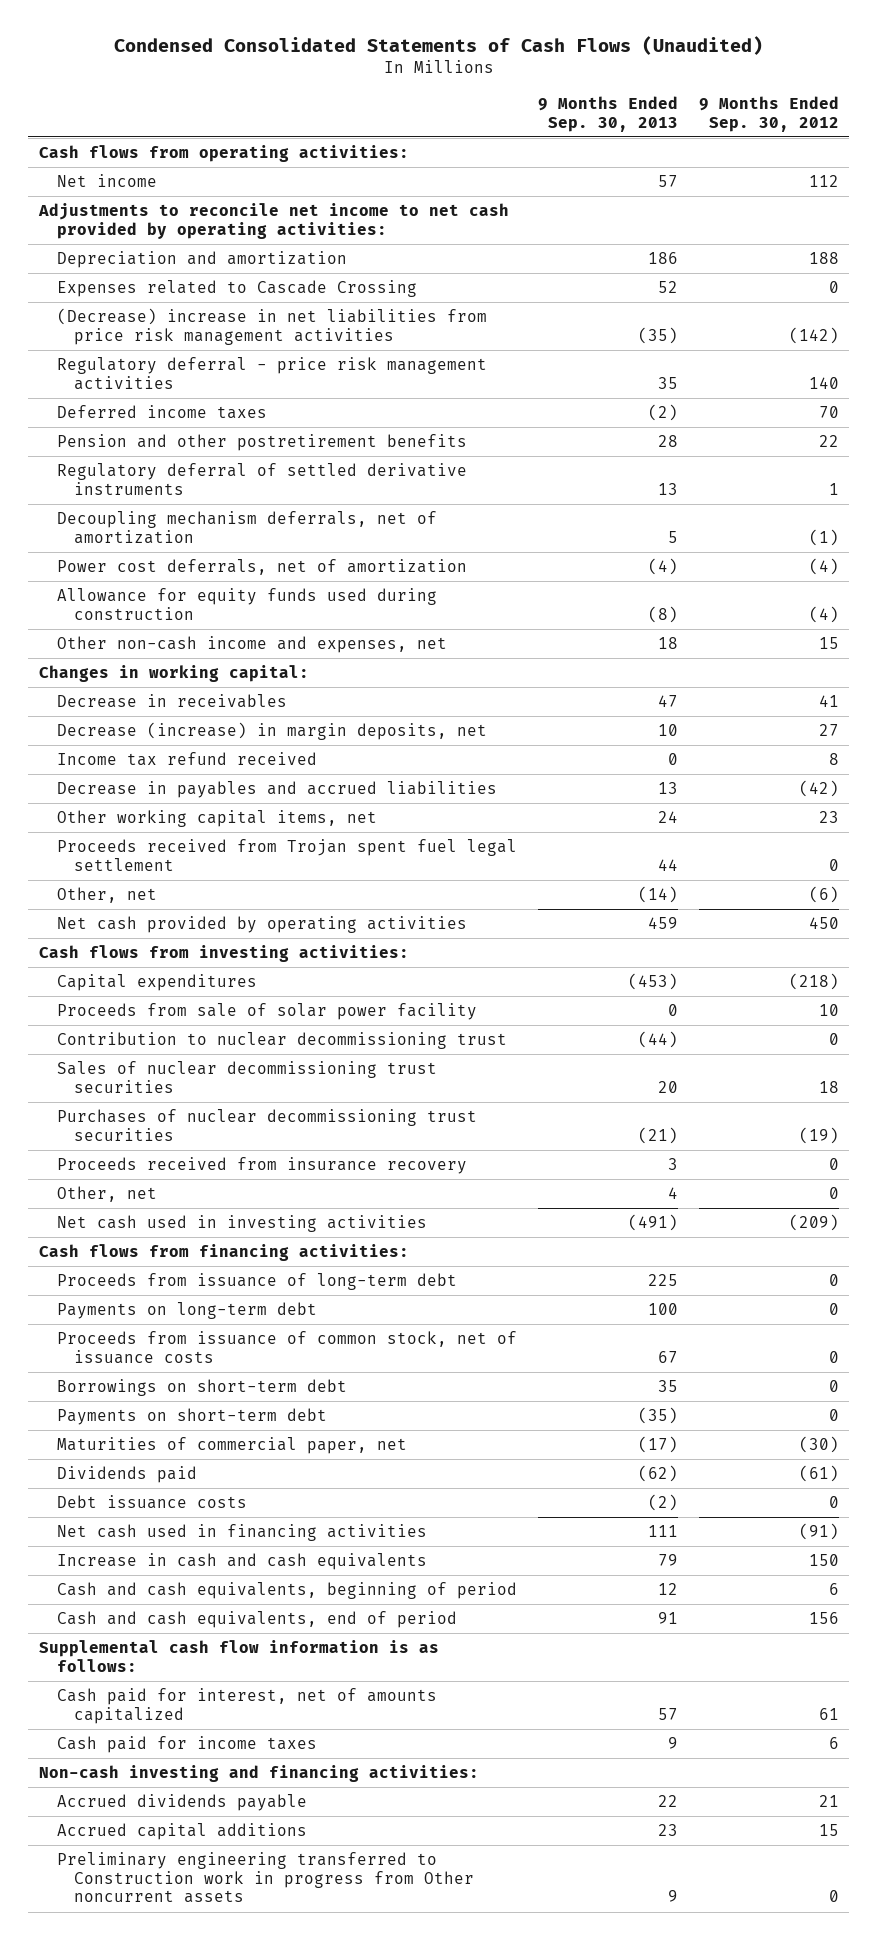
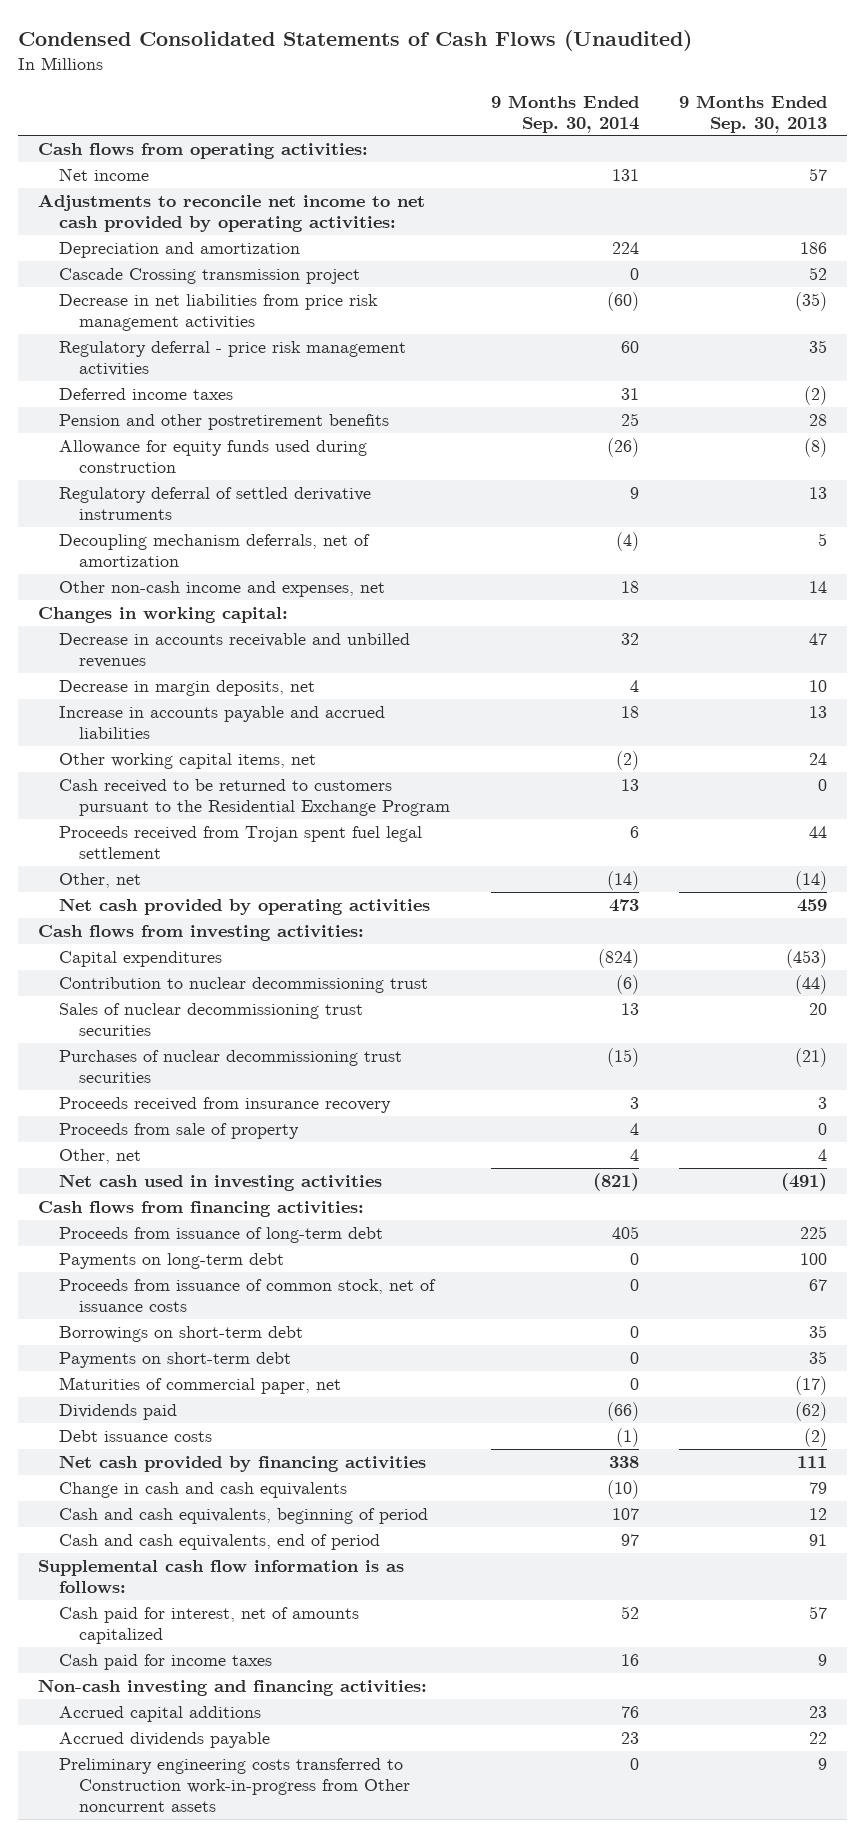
[698,96,839,132] 9 Months Ended Sep. 30, 2012 -> none
none -> [490,94,639,133] 9 Months Ended Sep. 30, 2014
[56,280,417,298] Expenses related to Cascade Crossing -> [58,268,360,285] Cascade Crossing transmission project
[56,308,487,345] (Decrease) increase in net liabilities from price risk management activities -> [58,294,378,332] Decrease in net liabilities from price risk management activities
[56,588,437,620] Allowance for equity funds used during construction -> [58,440,367,474] Allowance for equity funds used during construction
[56,559,467,576] Power cost deferrals, net of amortization -> none
[657,637,678,650] 18 -> [808,581,827,594] 14
[56,752,317,767] Income tax refund received -> none
[56,694,287,709] Decrease in receivables -> [58,633,410,669] Decrease in accounts receivable and unbilled revenues
[56,722,487,741] Decrease (increase) in margin deposits, net -> [58,680,315,697] Decrease in margin deposits, net
[56,781,497,799] Decrease in payables and accrued liabilities -> [58,706,385,740] Increase in accounts payable and accrued liabilities
none -> [58,779,451,817] Cash received to be returned to customers pursuant to the Residential Exchange Program
[56,1003,477,1021] Proceeds from sale of solar power facility -> none
none -> [58,1123,299,1140] Proceeds from sale of property
[637,1407,678,1425] (35) -> [808,1351,827,1365] 35
[56,1524,427,1542] Net cash used in financing activities -> [58,1455,426,1473] Net cash provided by financing activities
[56,1553,427,1571] Increase in cash and cash equivalents -> [58,1482,347,1499] Change in cash and cash equivalents
[56,1794,307,1812] Accrued dividends payable -> [58,1732,270,1749] Accrued dividends payable
[56,1852,475,1904] Preliminary engineering transferred to Construction work in progress from Other noncurrent assets -> [58,1758,411,1813] Preliminary engineering costs transferred to Construction work-in-progress from Other noncurrent assets

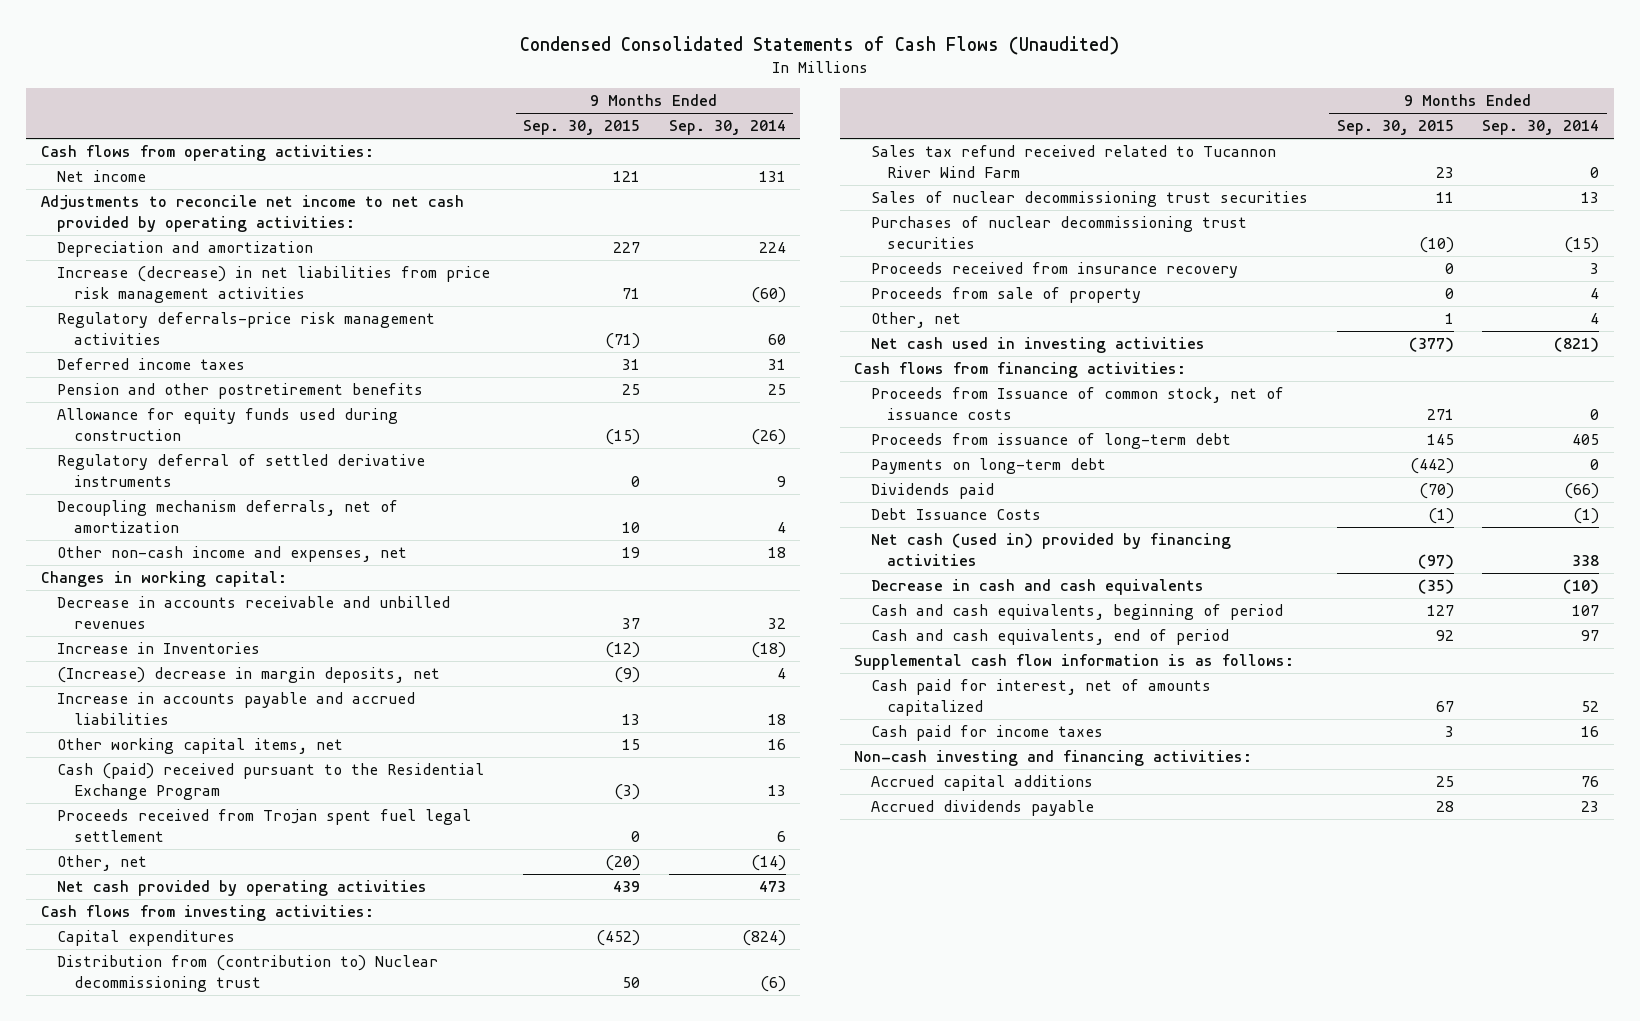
[678,94,827,133] 9 Months Ended Sep. 30, 2013 -> none
none -> [522,120,640,136] Sep. 30, 2015
[58,268,360,285] Cascade Crossing transmission project -> none
[58,294,378,332] Decrease in net liabilities from price risk management activities -> [57,265,491,303] Increase (decrease) in net liabilities from price risk management activities
[58,341,406,377] Regulatory deferral - price risk management activities -> [57,311,436,345] Regulatory deferrals-price risk management activities
[615,532,639,552] (4) -> [776,521,786,533] 4
none -> [57,641,261,654] Increase in Inventories
[58,680,315,697] Decrease in margin deposits, net -> [57,666,441,683] (Increase) decrease in margin deposits, net
[615,751,639,771] (2) -> [767,738,786,750] 16
[58,779,451,817] Cash received to be returned to customers pursuant to the Residential Exchange Program -> [57,762,485,800] Cash (paid) received pursuant to the Residential Exchange Program
[58,977,428,994] Contribution to nuclear decommissioning trust -> [57,954,439,992] Distribution from (contribution to) Nuclear decommissioning trust
none -> [870,144,1276,178] Sales tax refund received related to Tucannon River Wind Farm
none -> [870,386,1284,420] Proceeds from Issuance of common stock, net of issuance costs
[58,1279,436,1313] Proceeds from issuance of common stock, net of issuance costs -> none
[58,1326,303,1343] Borrowings on short-term debt -> none
[58,1352,291,1369] Payments on short-term debt -> none
[58,1377,341,1395] Maturities of commercial paper, net -> none
[58,1430,212,1443] Debt issuance costs -> [870,507,1041,520] Debt Issuance Costs
[58,1455,426,1473] Net cash provided by financing activities -> [870,532,1231,566] Net cash (used in) provided by financing activities
[58,1482,347,1499] Change in cash and cash equivalents -> [870,578,1204,595] Decrease in cash and cash equivalents
[58,1758,411,1813] Preliminary engineering costs transferred to Construction work-in-progress from Other noncurrent assets -> none

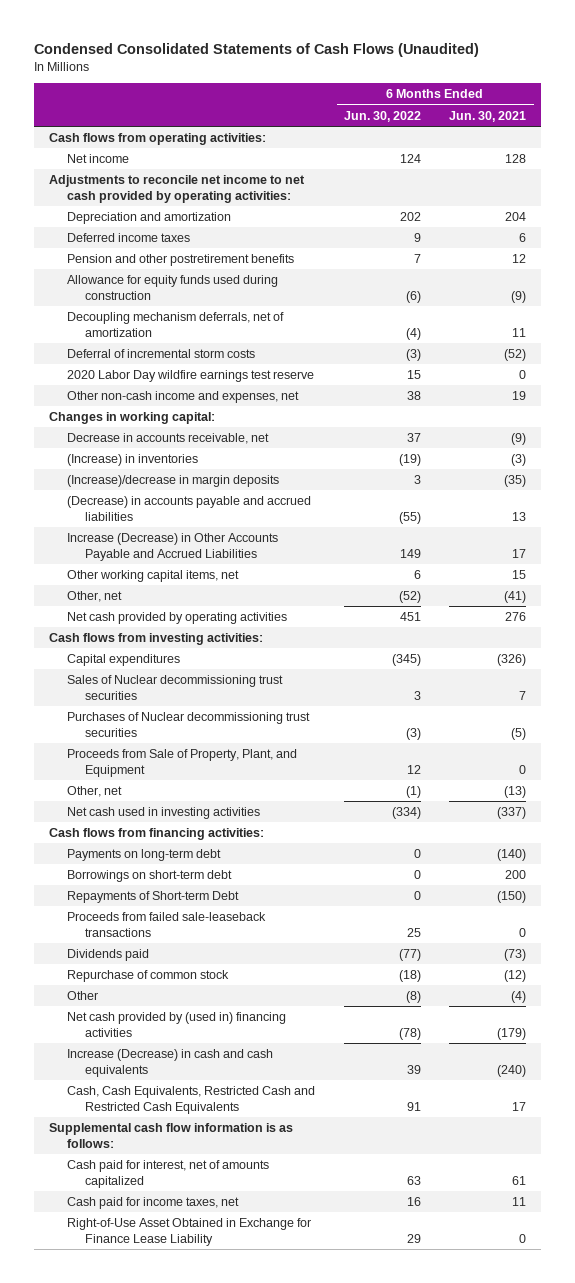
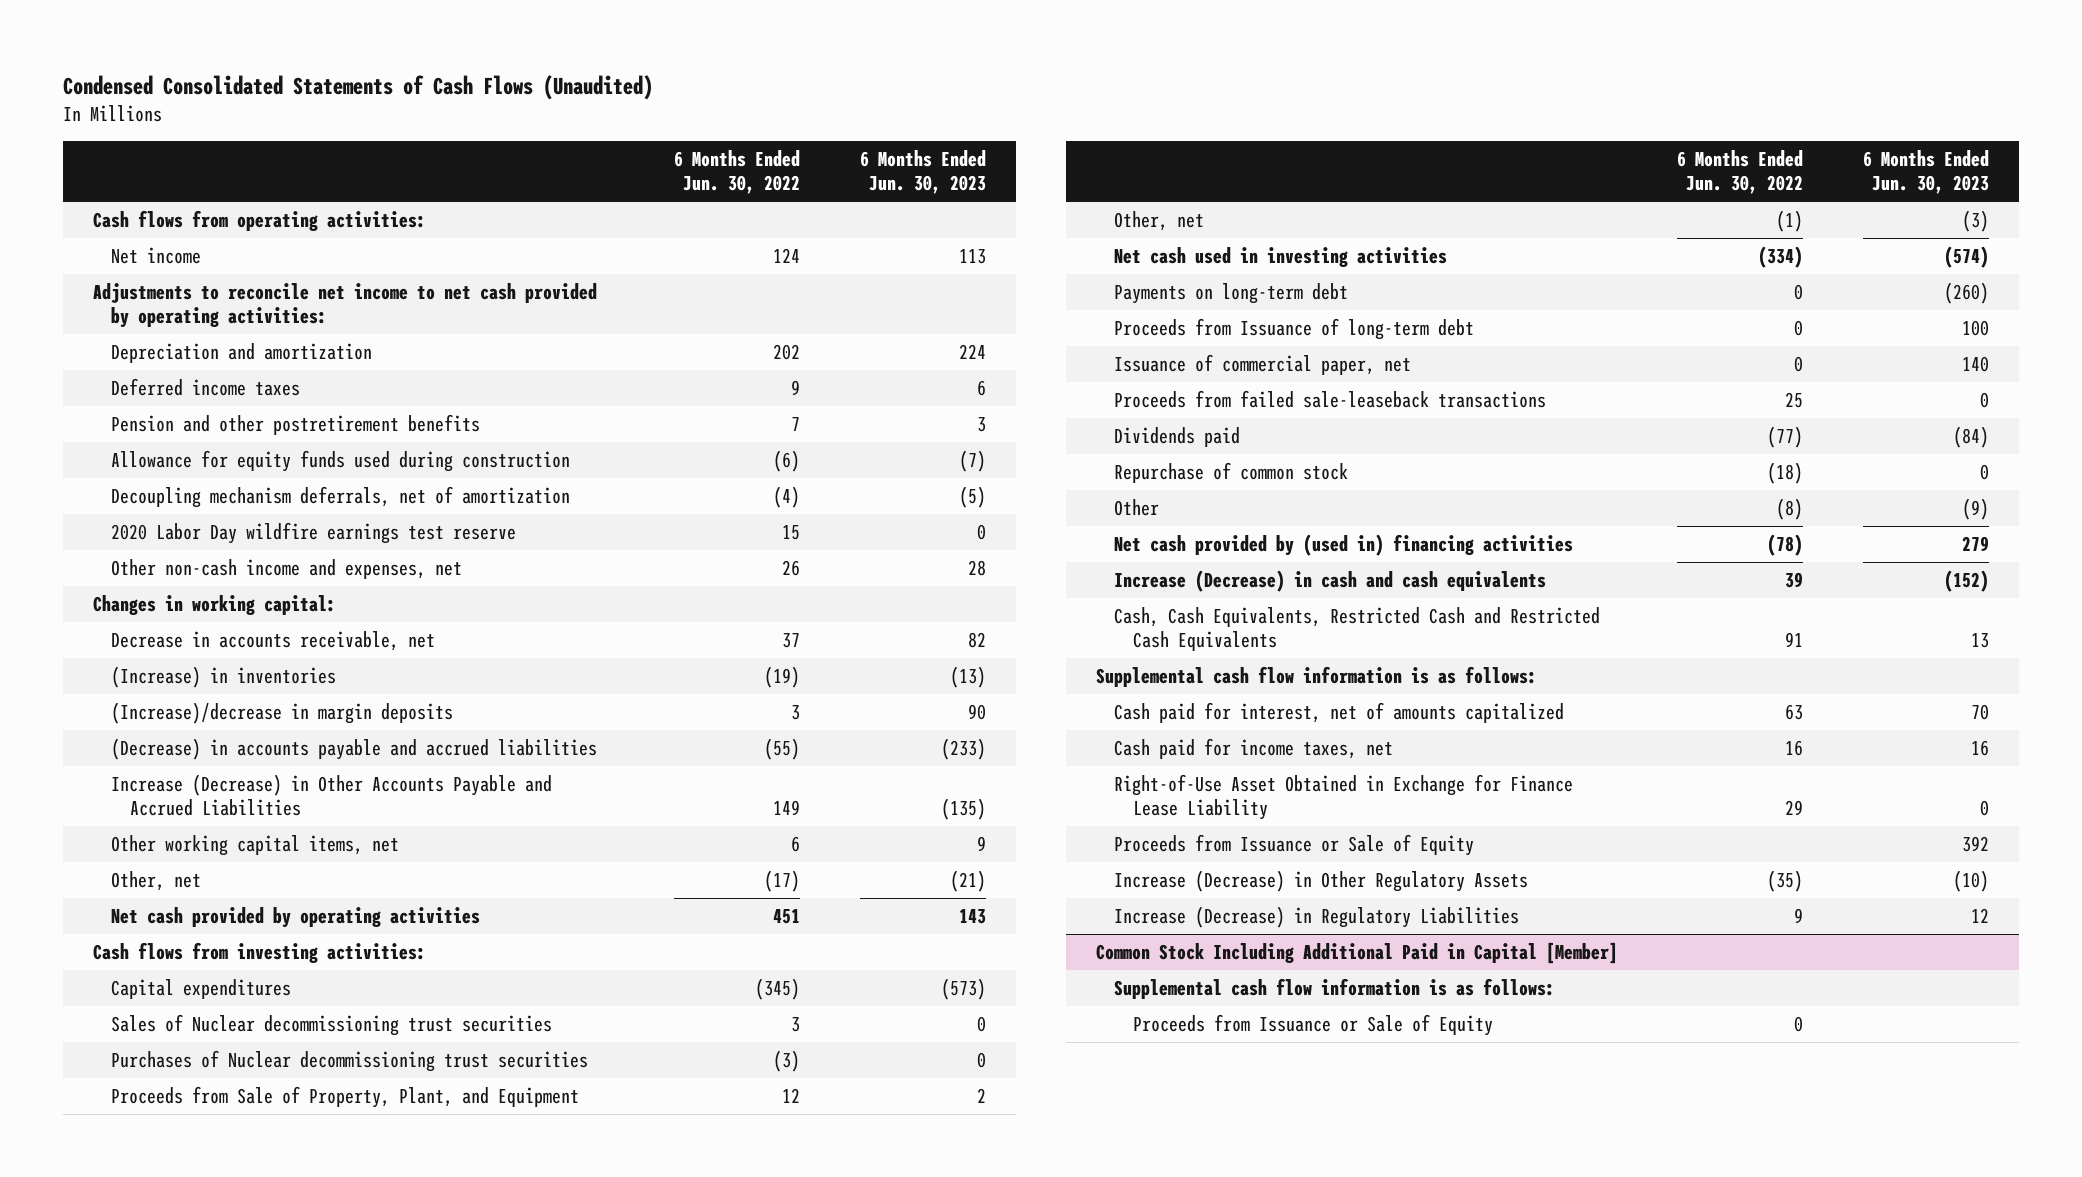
[449,110,527,122] Jun. 30, 2021 -> none
none -> [859,150,986,195] 6 Months Ended Jun. 30, 2023
[66,349,255,359] Deferral of incremental storm costs -> none
[406,391,421,401] 38 -> [782,560,801,577] 26
[398,591,421,604] (52) -> [764,870,801,893] (17)
[48,828,264,841] Cash flows from financing activities: -> none
[66,870,232,883] Borrowings on short-term debt -> none
[66,891,239,904] Repayments of Short-term Debt -> none
none -> [1114,318,1475,341] Proceeds from Issuance of long-term debt
none -> [1114,354,1412,376] Issuance of commercial paper, net
none -> [1114,834,1475,857] Proceeds from Issuance or Sale of Equity
none -> [1114,870,1529,893] Increase (Decrease) in Other Regulatory Assets
none -> [1114,906,1520,929] Increase (Decrease) in Regulatory Liabilities
none -> [1095,942,1618,965] Common Stock Including Additional Paid in Capital [Member]
none -> [1114,978,1556,1000] Supplemental cash flow information is as follows:
none -> [1132,1014,1493,1037] Proceeds from Issuance or Sale of Equity

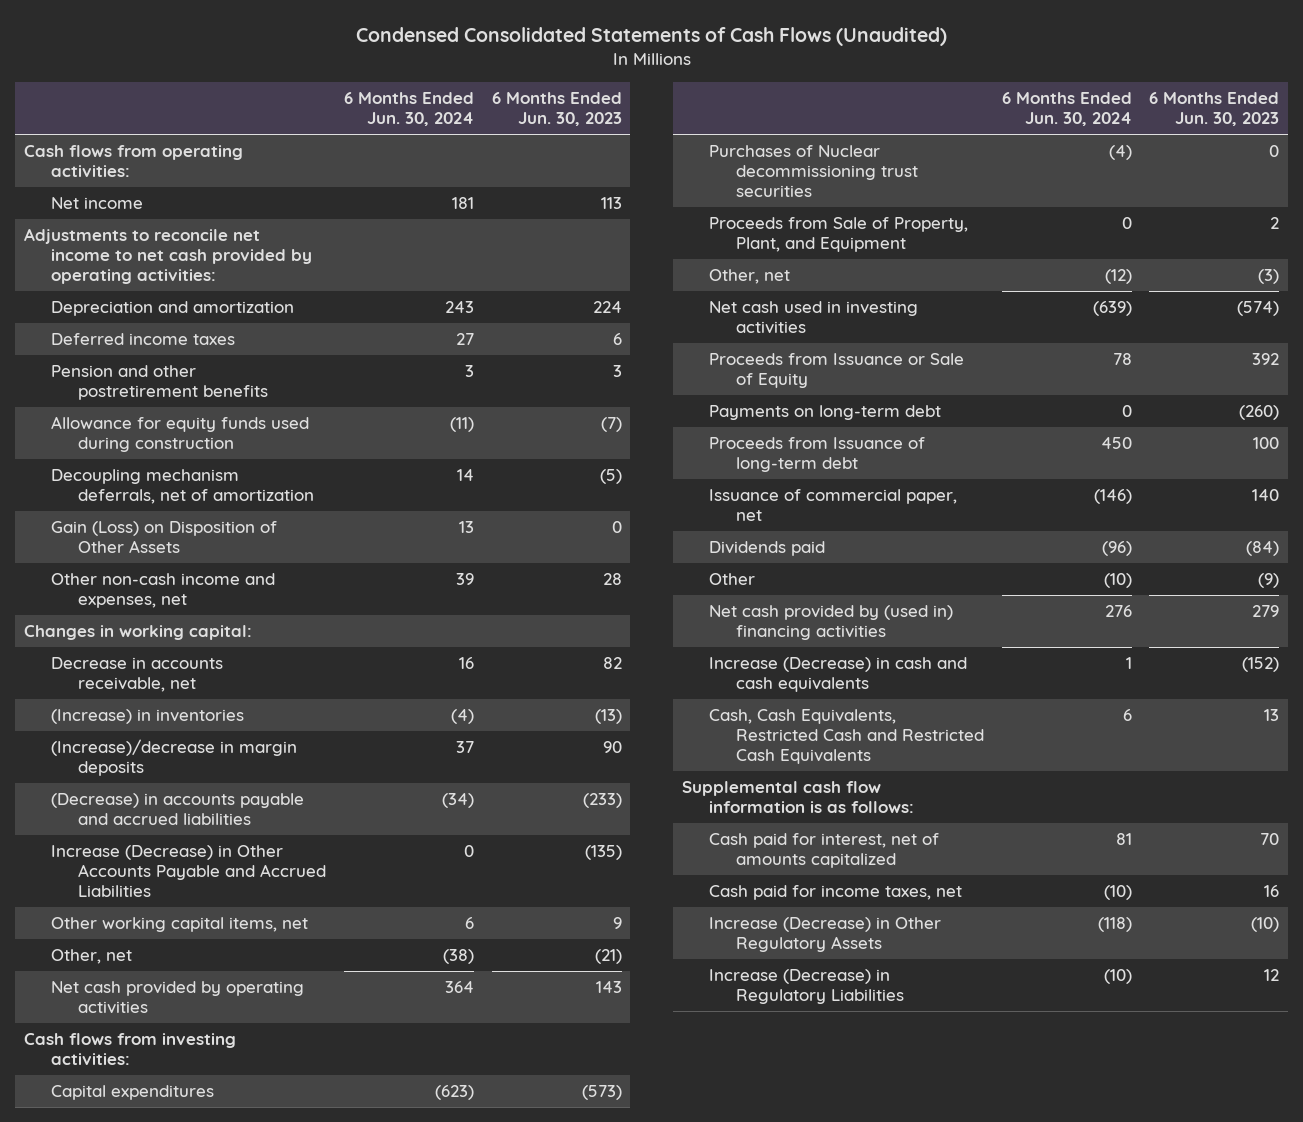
[674,150,801,195] 6 Months Ended Jun. 30, 2022 -> none
none -> [343,92,474,127] 6 Months Ended Jun. 30, 2024
[111,522,517,545] 2020 Labor Day wildfire earnings test reserve -> none
none -> [51,521,278,554] Gain (Loss) on Disposition of Other Assets
[111,1014,553,1037] Sales of Nuclear decommissioning trust securities -> none
[1114,834,1475,857] Proceeds from Issuance or Sale of Equity -> [709,353,965,389] Proceeds from Issuance or Sale of Equity
[1114,390,1547,409] Proceeds from failed sale-leaseback transactions -> none
[1114,462,1349,484] Repurchase of common stock -> none
[1114,774,1574,820] Right-of-Use Asset Obtained in Exchange for Finance Lease Liability -> none
[1095,942,1618,965] Common Stock Including Additional Paid in Capital [Member] -> none
[1114,978,1556,1000] Supplemental cash flow information is as follows: -> none
[1132,1014,1493,1037] Proceeds from Issuance or Sale of Equity -> none

